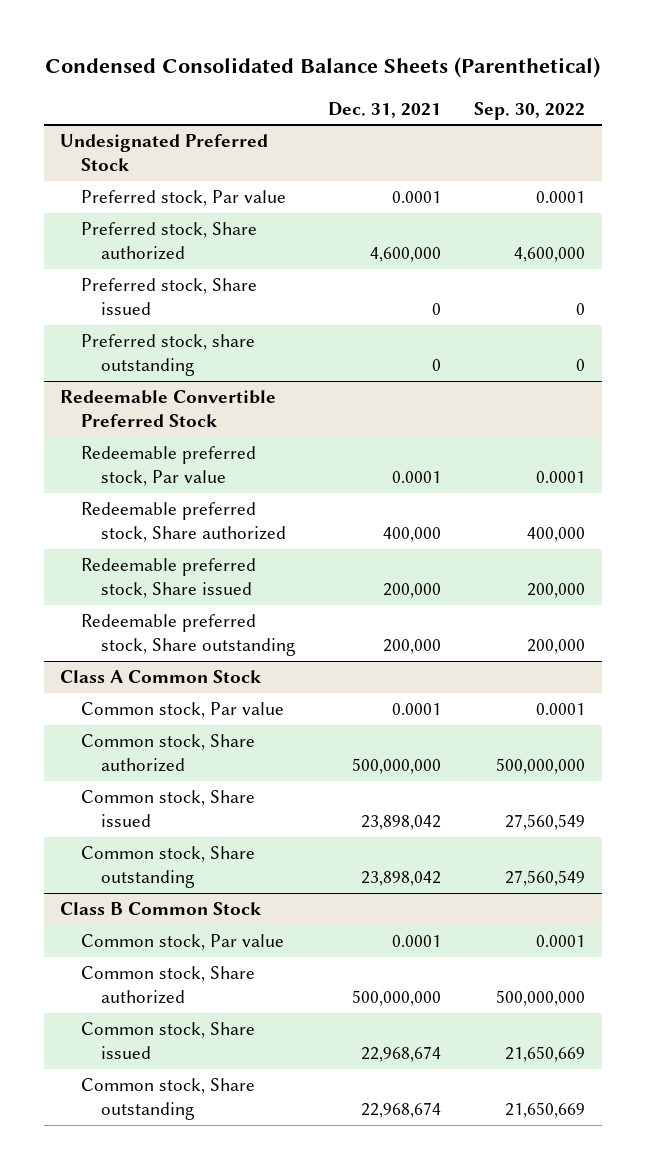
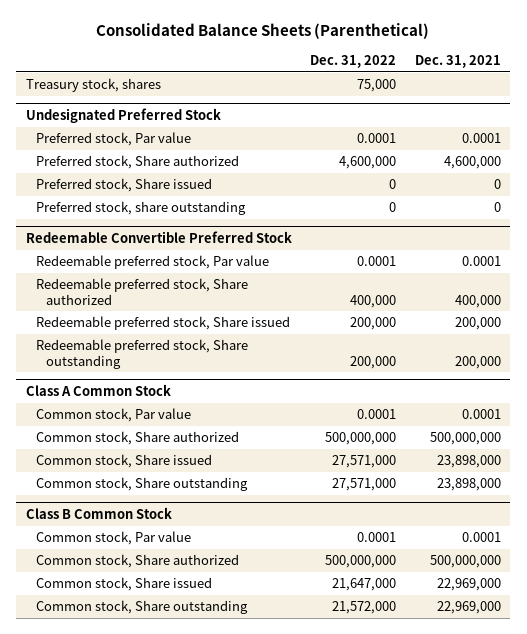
[44,57,600,79] Condensed Consolidated Balance Sheets (Parenthetical) -> [96,23,430,40] Consolidated Balance Sheets (Parenthetical)
[474,101,586,120] Sep. 30, 2022 -> none
none -> [310,55,397,69] Dec. 31, 2022
none -> [25,78,161,93] Treasury stock, shares
[361,815,442,831] 23,898,042 -> [436,455,501,469] 23,898,000
[361,871,442,887] 23,898,042 -> [436,478,501,492] 23,898,000
[361,1046,442,1063] 22,968,674 -> [436,578,501,592] 22,969,000
[361,1102,442,1119] 22,968,674 -> [436,601,501,615] 22,969,000

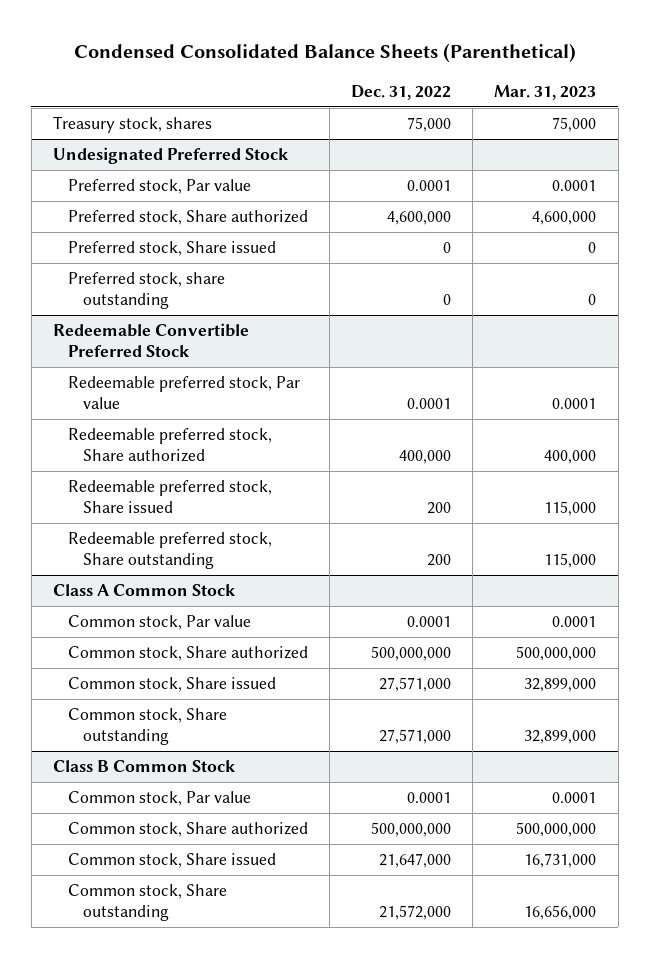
[96,23,430,40] Consolidated Balance Sheets (Parenthetical) -> [73,43,576,64] Condensed Consolidated Balance Sheets (Parenthetical)
[414,55,501,69] Dec. 31, 2021 -> none
none -> [494,84,597,100] Mar. 31, 2023
[350,317,397,331] 200,000 -> [427,502,452,515] 200
[350,355,397,369] 200,000 -> [427,554,452,567] 200

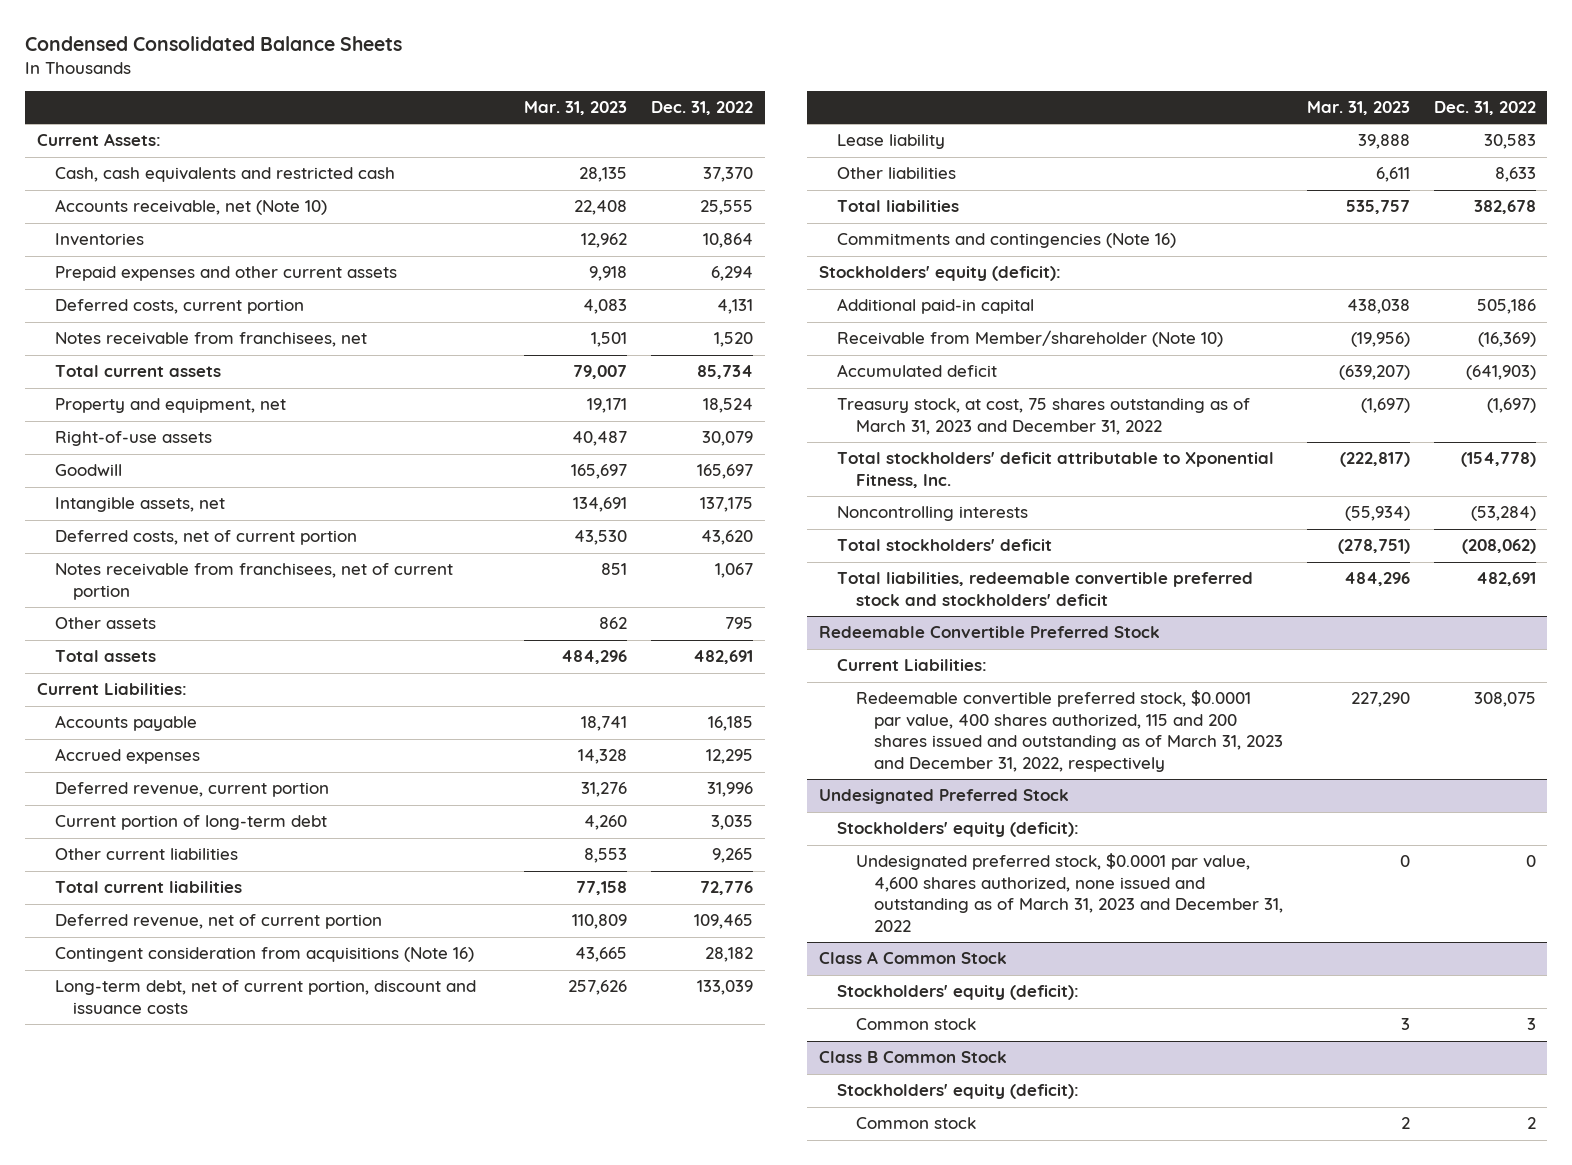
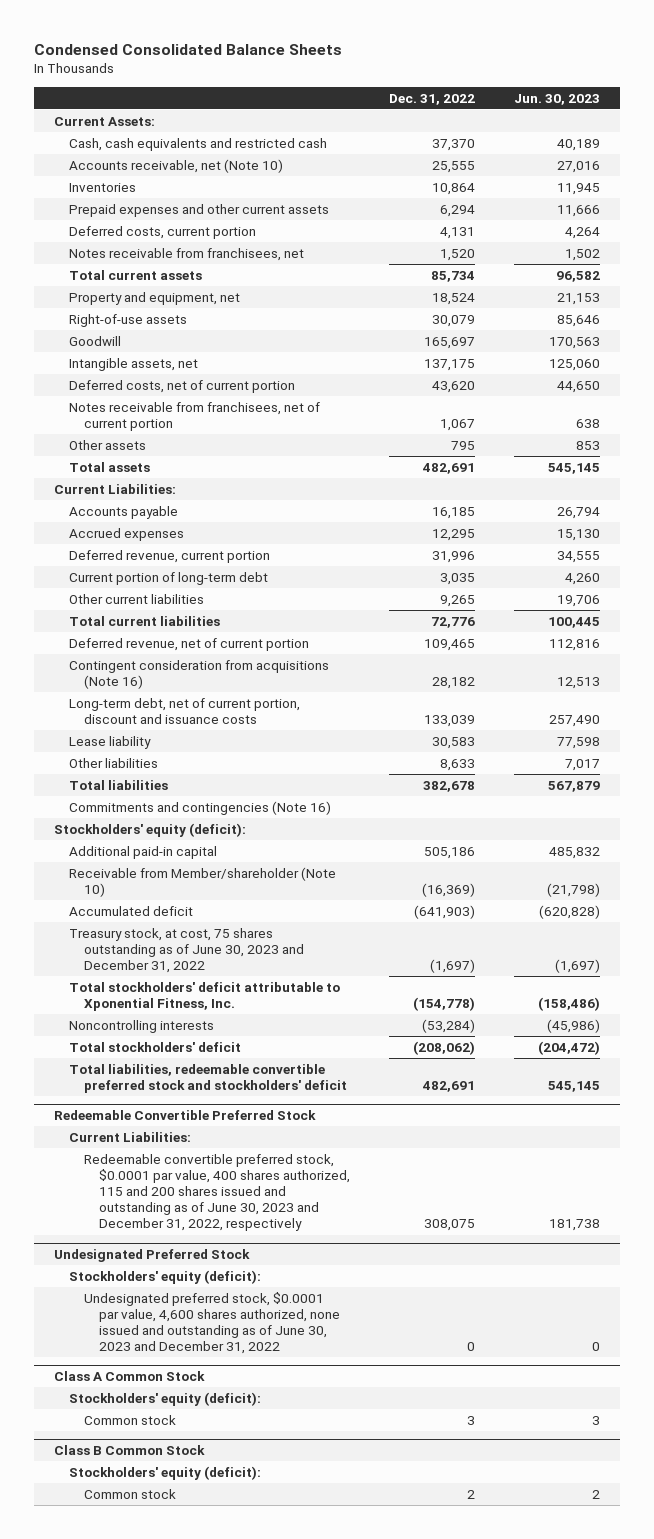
[524,100,628,115] Mar. 31, 2023 -> none
none -> [514,93,601,105] Jun. 30, 2023
[837,398,1251,435] Treasury stock, at cost, 75 shares outstanding as of March 31, 2023 and December 31, 2022 -> [68,927,304,974] Treasury stock, at cost, 75 shares outstanding as of June 30, 2023 and December 31, 2022
[855,690,1283,773] Redeemable convertible preferred stock, $0.0001 par value, 400 shares authorized, 115 and 200 shares issued and outstanding as of March 31, 2023 and December 31, 2022, respectively -> [83,1153,351,1232] Redeemable convertible preferred stock, $0.0001 par value, 400 shares authorized, 115 and 200 shares issued and outstanding as of June 30, 2023 and December 31, 2022, respectively
[855,853,1283,933] Undesignated preferred stock, $0.0001 par value, 4,600 shares authorized, none issued and outstanding as of March 31, 2023 and December 31, 2022 -> [83,1291,341,1355] Undesignated preferred stock, $0.0001 par value, 4,600 shares authorized, none issued and outstanding as of June 30, 2023 and December 31, 2022

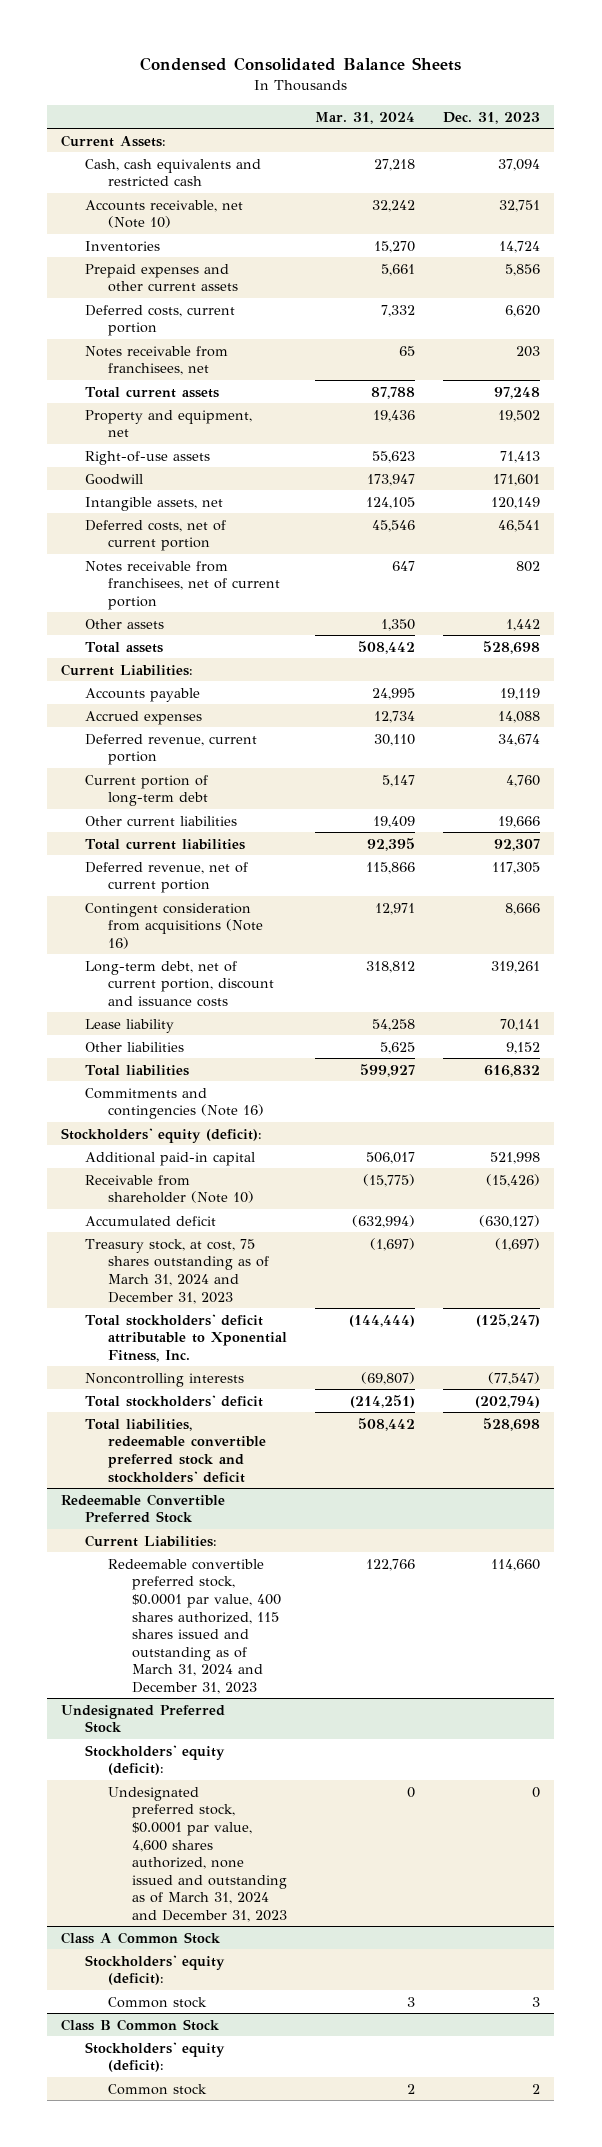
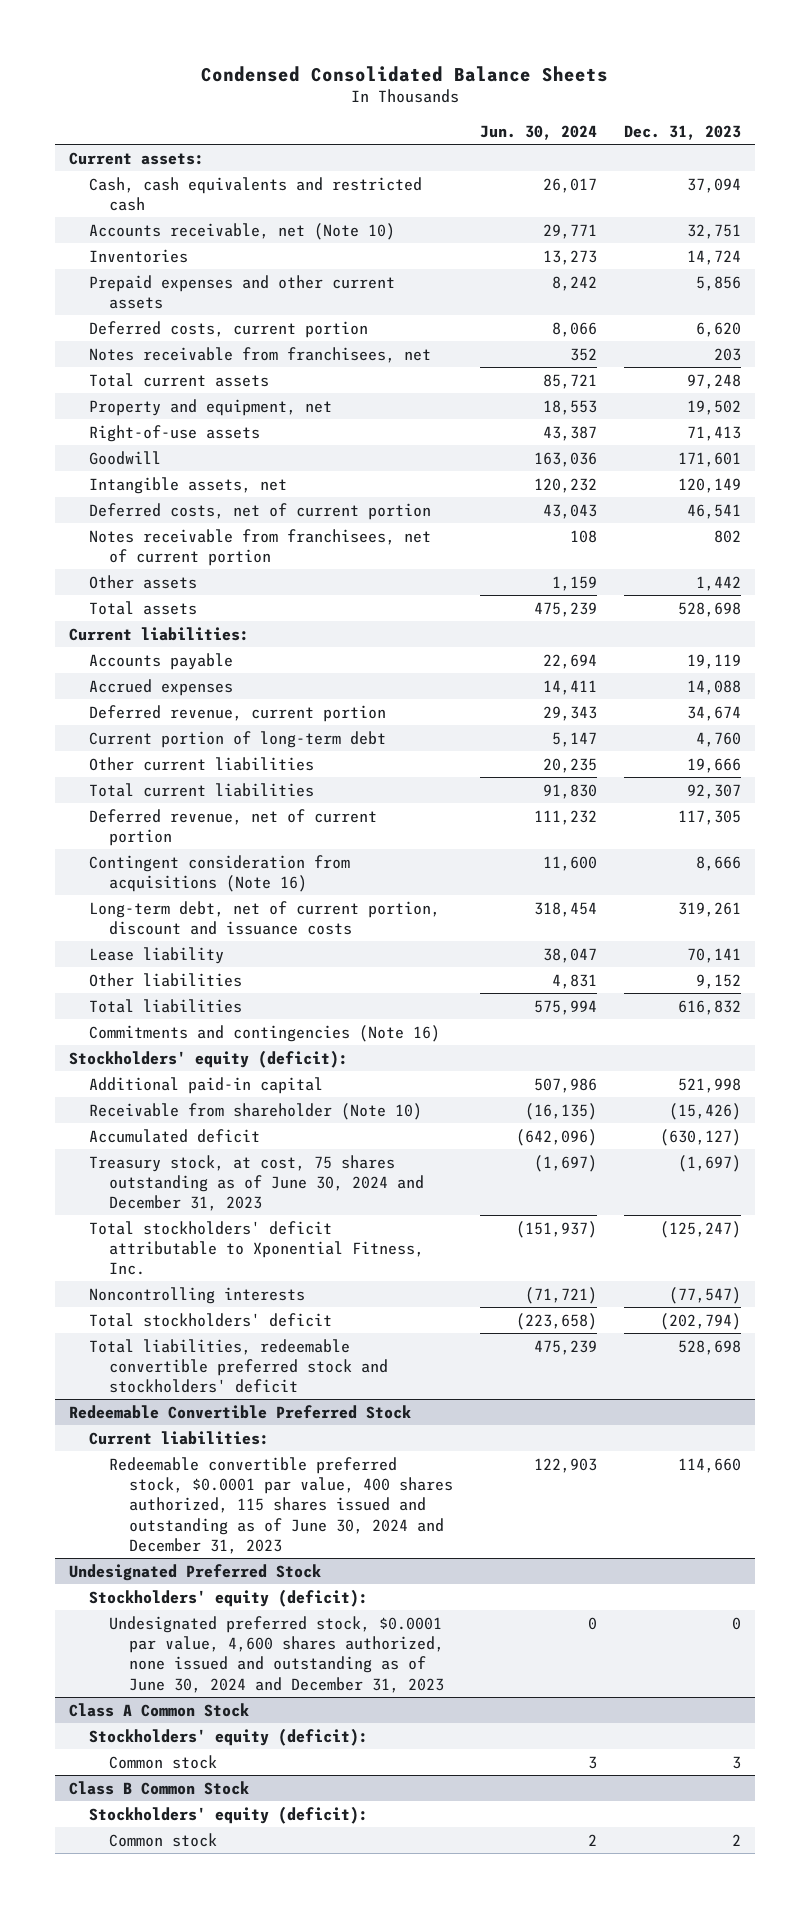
[315,111,416,124] Mar. 31, 2024 -> none
none -> [480,125,598,141] Jun. 30, 2024
[61,134,167,147] Current Assets: -> [69,151,205,165] Current assets:
[61,663,194,676] Current Liabilities: -> [69,626,250,641] Current liabilities:
[84,1238,270,1304] Treasury stock, at cost, 75 shares outstanding as of March 31, 2024 and December 31, 2023 -> [88,1154,424,1212] Treasury stock, at cost, 75 shares outstanding as of June 30, 2024 and December 31, 2023
[84,1534,217,1547] Current Liabilities: -> [88,1430,269,1445] Current liabilities:
[108,1558,281,1695] Redeemable convertible preferred stock, $0.0001 par value, 400 shares authorized, 115 shares issued and outstanding as of March 31, 2024 and December 31, 2023 -> [108,1456,453,1554] Redeemable convertible preferred stock, $0.0001 par value, 400 shares authorized, 115 shares issued and outstanding as of June 30, 2024 and December 31, 2023
[108,1786,287,1923] Undesignated preferred stock, $0.0001 par value, 4,600 shares authorized, none issued and outstanding as of March 31, 2024 and December 31, 2023 -> [108,1615,444,1693] Undesignated preferred stock, $0.0001 par value, 4,600 shares authorized, none issued and outstanding as of June 30, 2024 and December 31, 2023

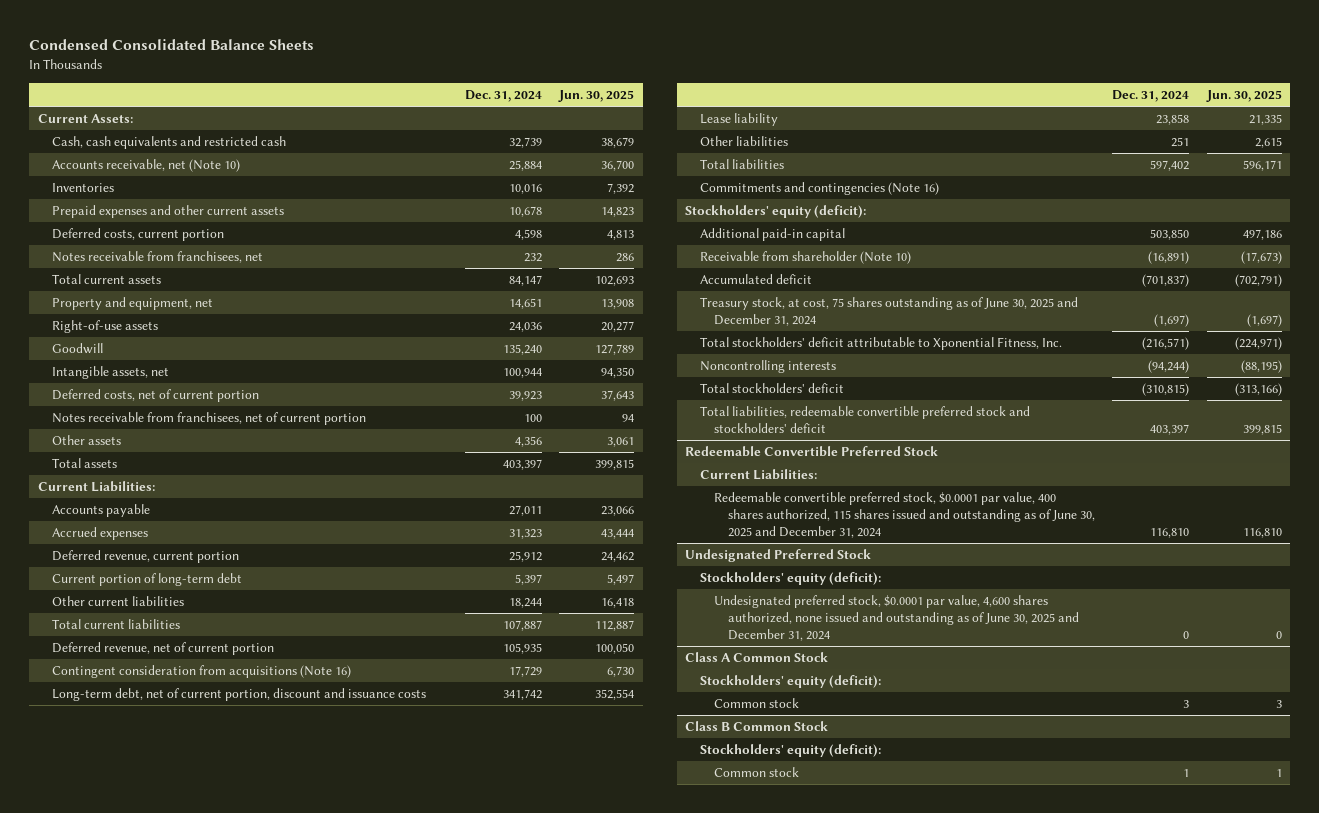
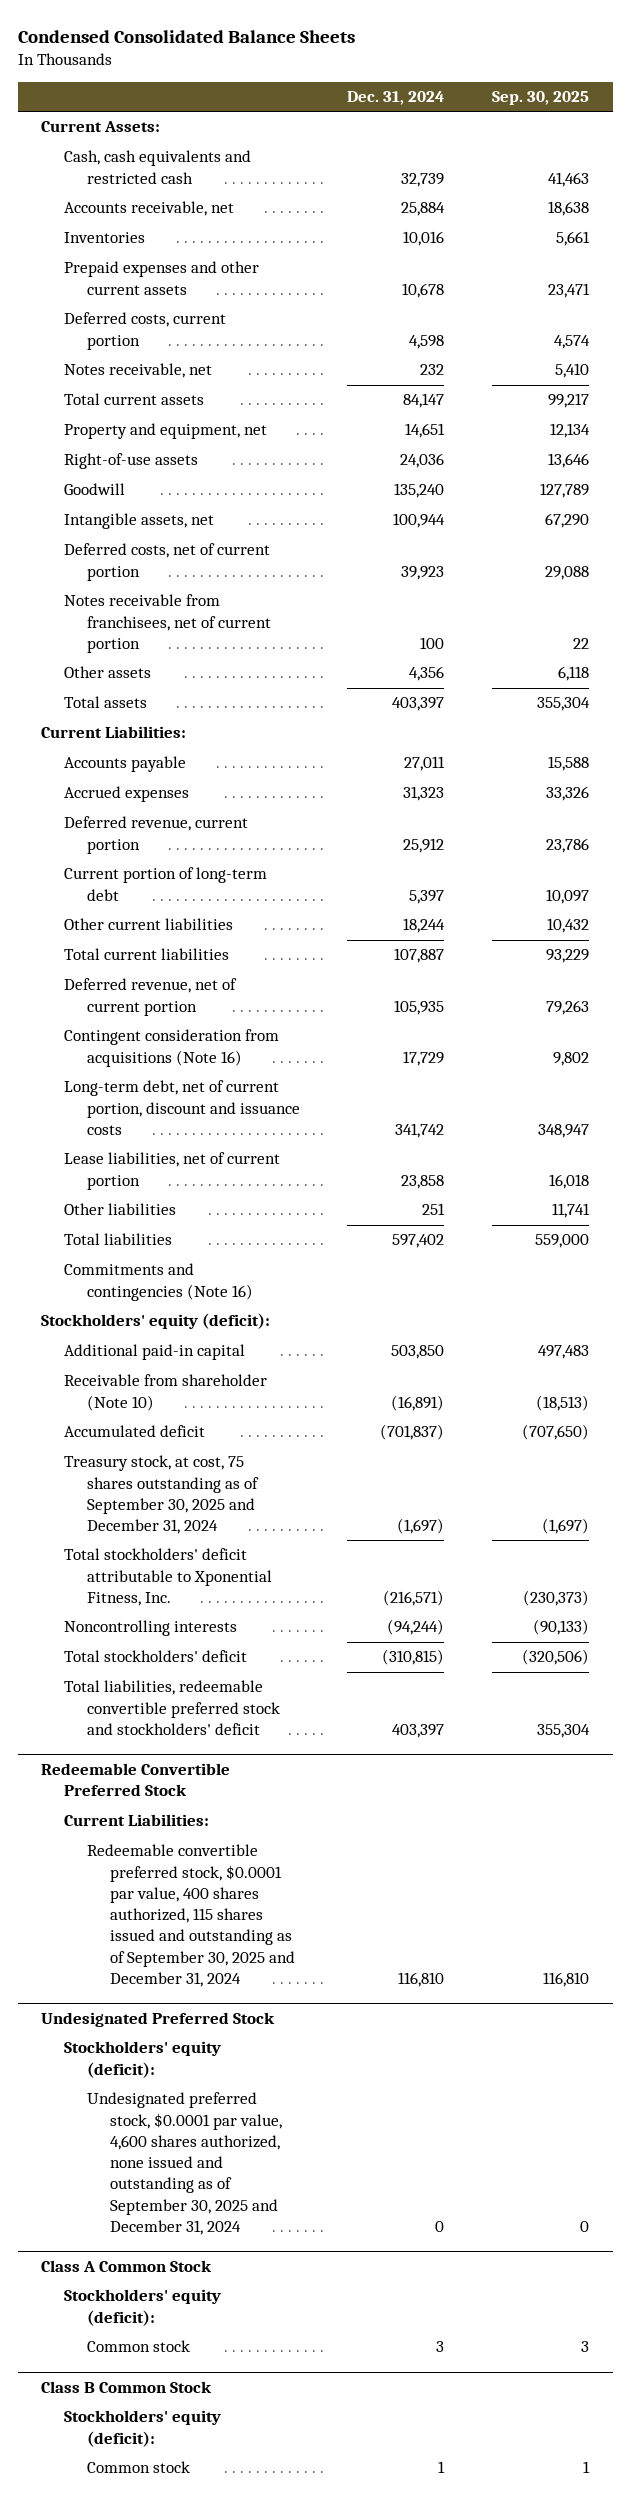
[558,89,635,102] Jun. 30, 2025 -> none
none -> [491,90,589,105] Sep. 30, 2025
[52,159,241,173] Accounts receivable, net (Note 10) -> [64,201,235,217] Accounts receivable, net
[52,251,264,264] Notes receivable from franchisees, net -> [64,363,213,379] Notes receivable, net
[699,113,778,127] Lease liability -> [64,1152,281,1190] Lease liabilities, net of current portion
[699,297,1078,326] Treasury stock, at cost, 75 shares outstanding as of June 30, 2025 and December 31, 2024 -> [64,1455,259,1535] Treasury stock, at cost, 75 shares outstanding as of September 30, 2025 and December 31, 2024
[714,492,1096,538] Redeemable convertible preferred stock, $0.0001 par value, 400 shares authorized, 115 shares issued and outstanding as of June 30, 2025 and December 31, 2024 -> [86,1844,295,1987] Redeemable convertible preferred stock, $0.0001 par value, 400 shares authorized, 115 shares issued and outstanding as of September 30, 2025 and December 31, 2024
[714,595,1080,641] Undesignated preferred stock, $0.0001 par value, 4,600 shares authorized, none issued and outstanding as of June 30, 2025 and December 31, 2024 -> [86,2092,282,2235] Undesignated preferred stock, $0.0001 par value, 4,600 shares authorized, none issued and outstanding as of September 30, 2025 and December 31, 2024

